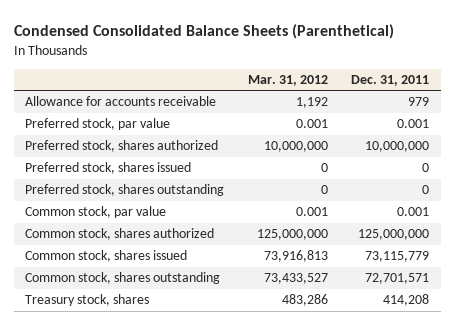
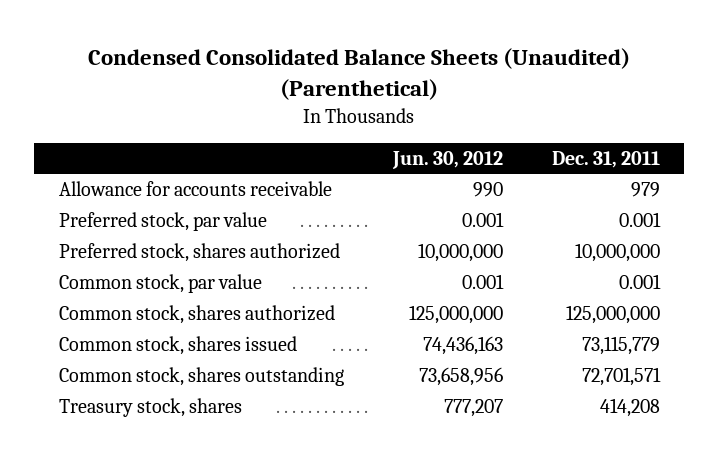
[13,23,394,39] Condensed Consolidated Balance Sheets (Parenthetical) -> [88,48,631,101] Condensed Consolidated Balance Sheets (Unaudited) (Parenthetical)
[247,75,328,87] Mar. 31, 2012 -> none
none -> [391,150,503,169] Jun. 30, 2012
[25,162,192,175] Preferred stock, shares issued -> none
[25,184,225,197] Preferred stock, shares outstanding -> none

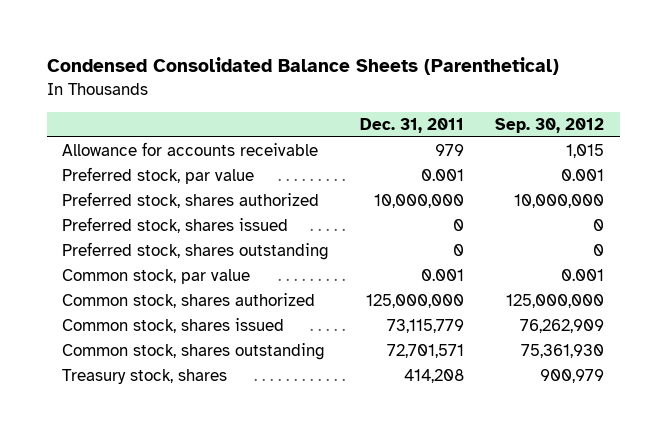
[88,48,631,101] Condensed Consolidated Balance Sheets (Unaudited) (Parenthetical) -> [46,57,559,76] Condensed Consolidated Balance Sheets (Parenthetical)
[391,150,503,169] Jun. 30, 2012 -> none
none -> [495,117,605,133] Sep. 30, 2012
none -> [62,217,289,234] Preferred stock, shares issued
none -> [62,242,330,261] Preferred stock, shares outstanding

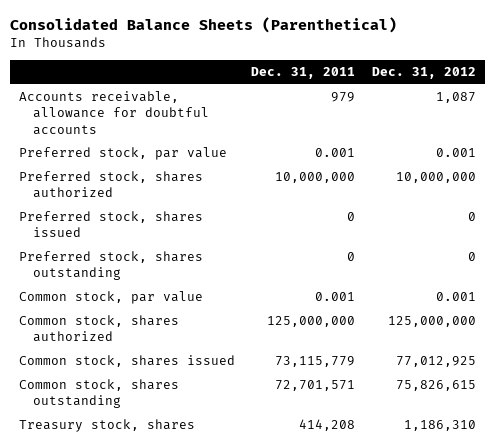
[46,57,559,76] Condensed Consolidated Balance Sheets (Parenthetical) -> [10,17,398,34] Consolidated Balance Sheets (Parenthetical)
[495,117,605,133] Sep. 30, 2012 -> none
none -> [372,67,477,80] Dec. 31, 2012
[62,142,319,157] Allowance for accounts receivable -> [18,91,210,135] Accounts receivable, allowance for doubtful accounts

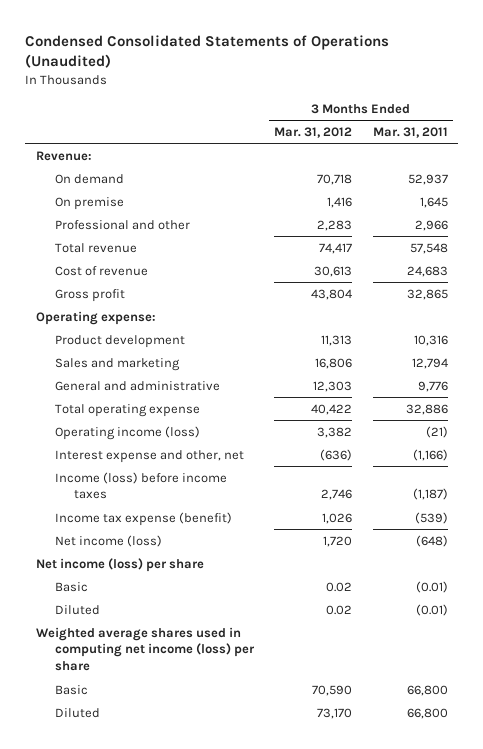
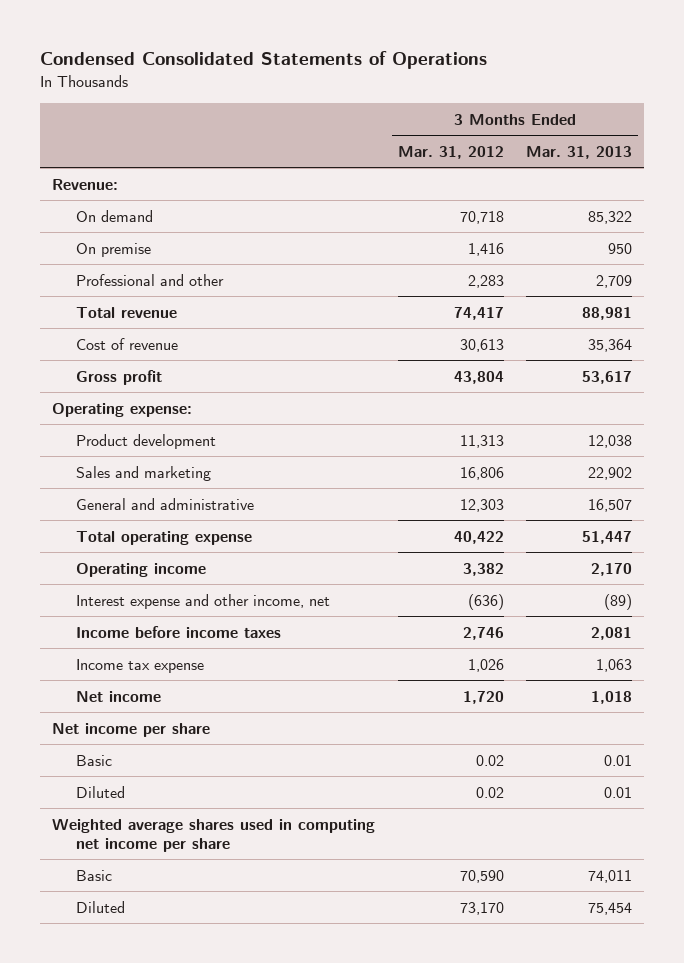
[25,34,390,69] Condensed Consolidated Statements of Operations (Unaudited) -> [40,51,488,70] Condensed Consolidated Statements of Operations
[372,126,448,138] Mar. 31, 2011 -> none
none -> [526,145,633,159] Mar. 31, 2013
[54,425,200,440] Operating income (loss) -> [76,562,207,577] Operating income
[54,449,244,463] Interest expense and other, net -> [76,593,331,609] Interest expense and other income, net
[54,471,227,500] Income (loss) before income taxes -> [76,625,282,638] Income before income taxes
[54,511,232,526] Income tax expense (benefit) -> [76,658,205,673] Income tax expense
[54,534,162,547] Net income (loss) -> [76,690,162,702] Net income
[35,557,204,572] Net income (loss) per share -> [51,722,210,737] Net income per share
[35,626,255,672] Weighted average shares used in computing net income (loss) per share -> [51,818,375,853] Weighted average shares used in computing net income per share

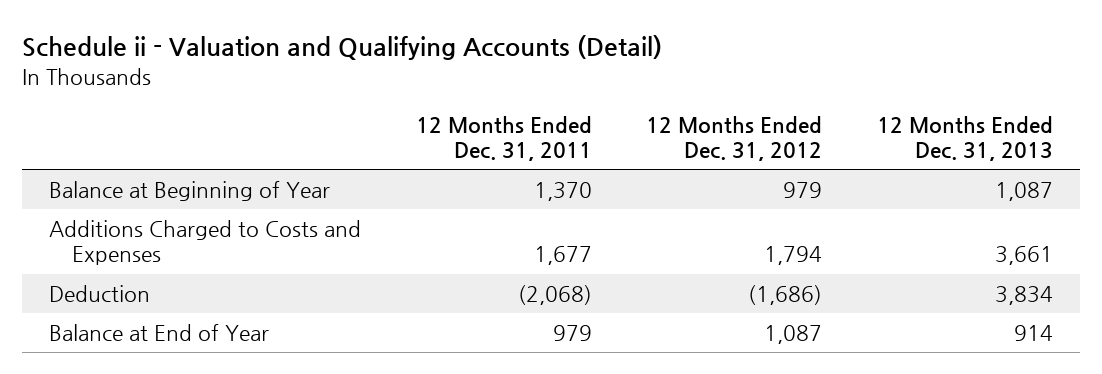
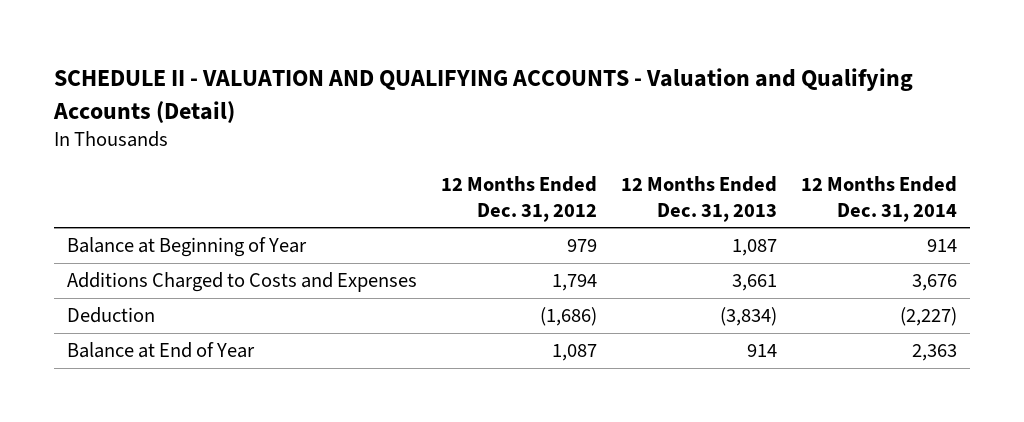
[22,35,663,61] Schedule ii - Valuation and Qualifying Accounts (Detail) -> [53,68,914,123] SCHEDULE II - VALUATION AND QUALIFYING ACCOUNTS - Valuation and Qualifying Accounts (Detail)
[415,115,592,162] 12 Months Ended Dec. 31, 2011 -> none
none -> [801,176,958,222] 12 Months Ended Dec. 31, 2014
[994,285,1053,305] 3,834 -> [720,307,778,327] (3,834)

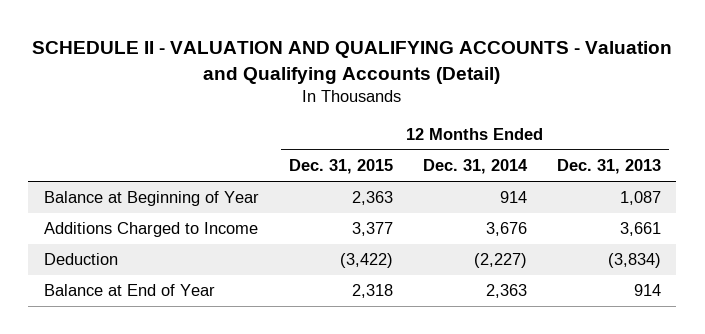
[440,176,597,222] 12 Months Ended Dec. 31, 2012 -> none
none -> [288,159,393,175] Dec. 31, 2015
[66,272,417,293] Additions Charged to Costs and Expenses -> [43,222,258,238] Additions Charged to Income

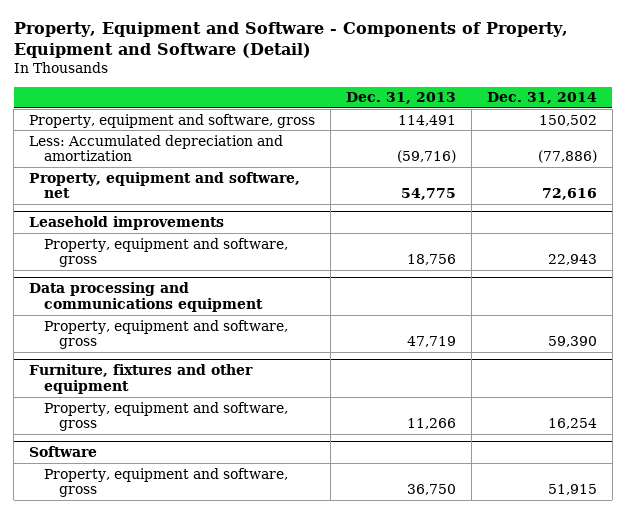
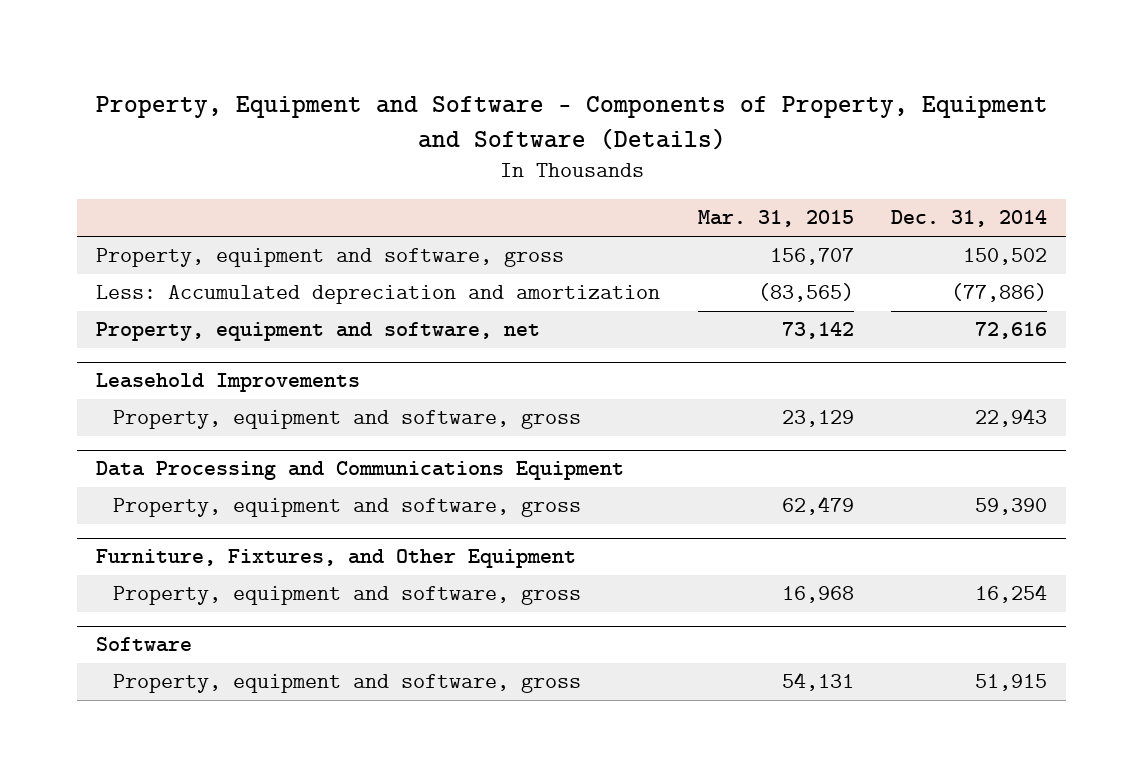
[13,22,568,59] Property, Equipment and Software - Components of Property, Equipment and Software (Detail) -> [95,96,1048,150] Property, Equipment and Software - Components of Property, Equipment and Software (Details)
[346,92,457,105] Dec. 31, 2013 -> none
none -> [697,210,854,228] Mar. 31, 2015
[29,216,225,231] Leasehold improvements -> [96,373,361,393] Leasehold Improvements
[29,282,264,312] Data processing and communications equipment -> [96,461,625,481] Data Processing and Communications Equipment
[29,364,254,394] Furniture, fixtures and other equipment -> [96,549,577,569] Furniture, Fixtures, and Other Equipment

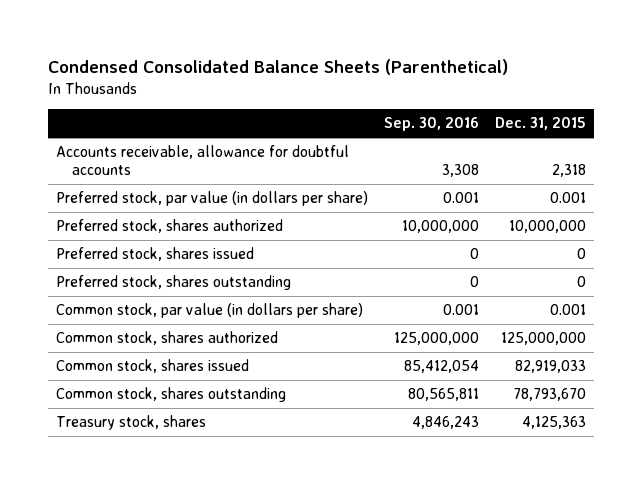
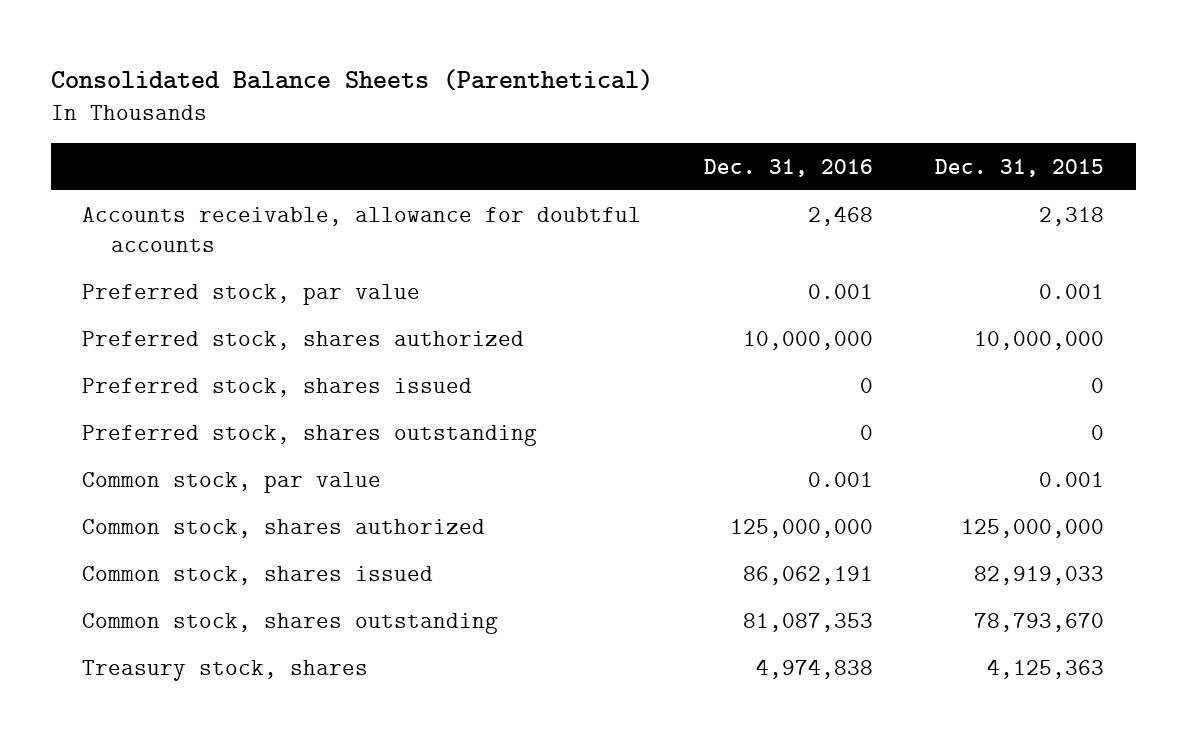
[48,58,509,75] Condensed Consolidated Balance Sheets (Parenthetical) -> [51,68,654,91] Consolidated Balance Sheets (Parenthetical)
[384,117,480,132] Sep. 30, 2016 -> none
none -> [703,158,873,177] Dec. 31, 2016
[56,191,369,207] Preferred stock, par value (in dollars per share) -> [82,283,421,305] Preferred stock, par value
[56,303,364,319] Common stock, par value (in dollars per share) -> [82,471,382,493] Common stock, par value

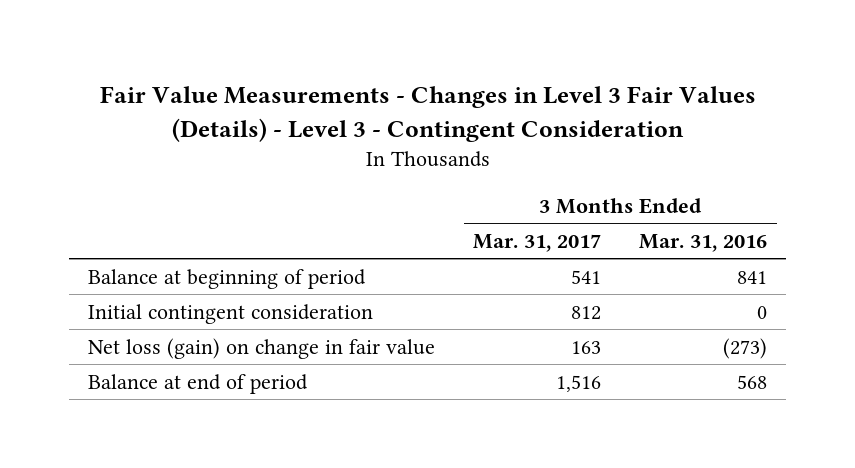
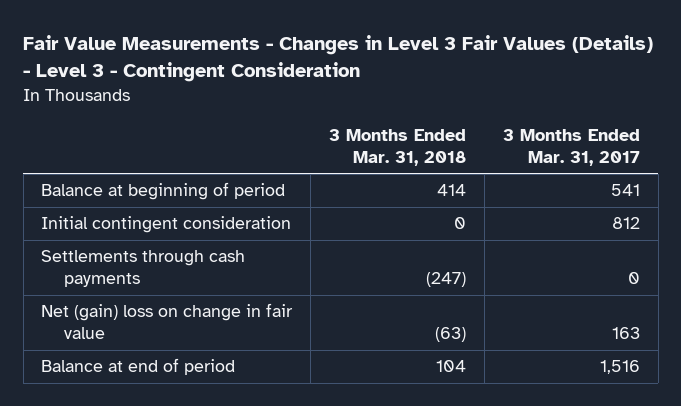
[639,233,768,252] Mar. 31, 2016 -> none
none -> [329,128,467,166] 3 Months Ended Mar. 31, 2018
none -> [41,250,246,288] Settlements through cash payments
[87,337,435,359] Net loss (gain) on change in fair value -> [41,303,294,340] Net (gain) loss on change in fair value

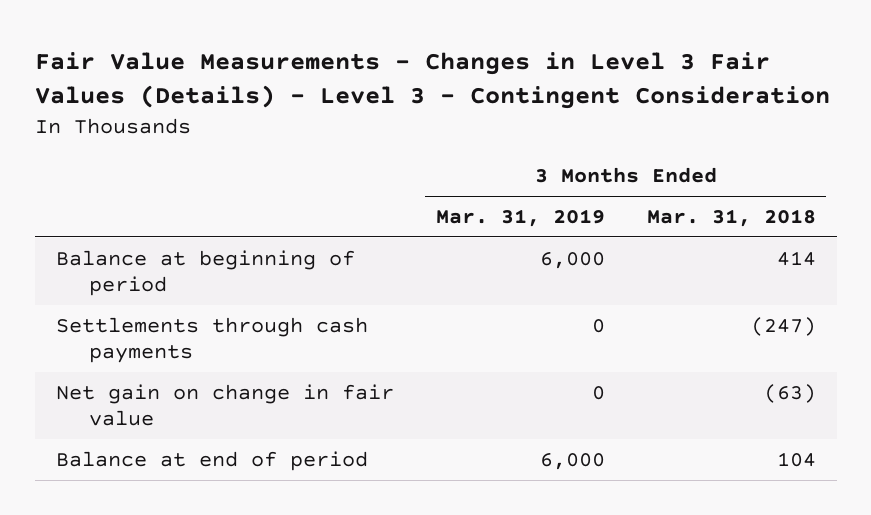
[502,128,640,166] 3 Months Ended Mar. 31, 2017 -> none
none -> [435,208,605,227] Mar. 31, 2019
[41,216,292,234] Initial contingent consideration -> none
[41,303,294,340] Net (gain) loss on change in fair value -> [55,383,394,426] Net gain on change in fair value

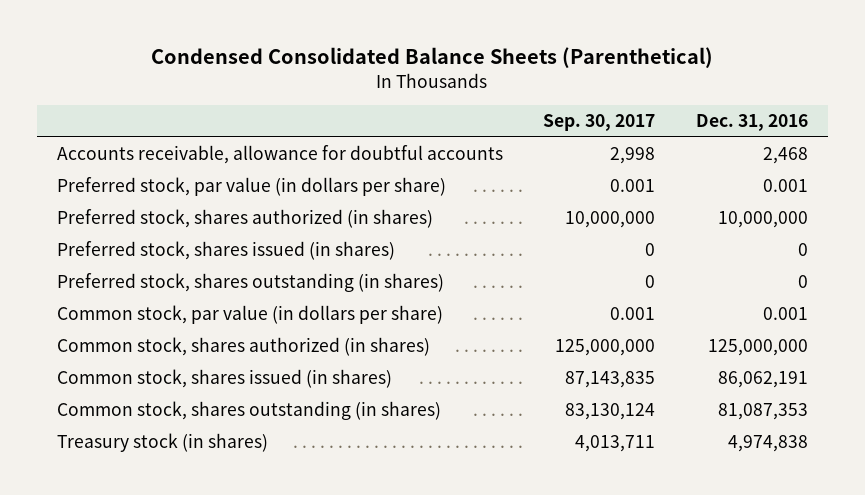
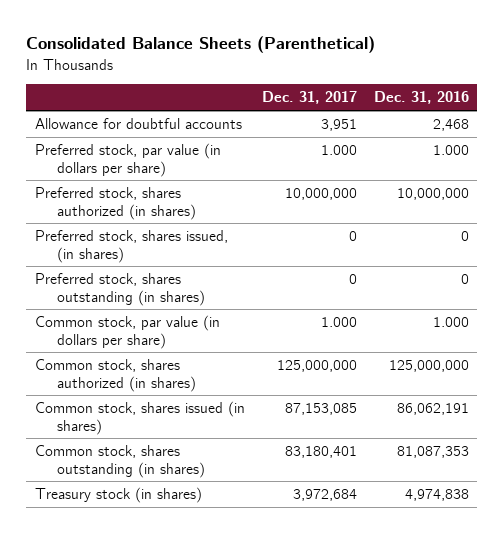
[151,47,714,69] Condensed Consolidated Balance Sheets (Parenthetical) -> [26,36,376,54] Consolidated Balance Sheets (Parenthetical)
[543,114,656,132] Sep. 30, 2017 -> none
none -> [261,91,357,105] Dec. 31, 2017
[57,145,504,165] Accounts receivable, allowance for doubtful accounts -> [34,117,242,129] Allowance for doubtful accounts
[762,179,808,193] 0.001 -> [432,144,469,155] 1.000
[57,241,396,261] Preferred stock, shares issued (in shares) -> [34,229,228,263] Preferred stock, shares issued, (in shares)
[762,307,808,321] 0.001 -> [432,316,469,327] 1.000

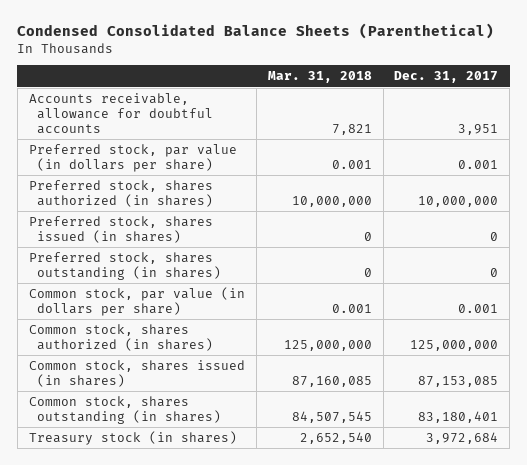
[26,36,376,54] Consolidated Balance Sheets (Parenthetical) -> [17,23,495,40] Condensed Consolidated Balance Sheets (Parenthetical)
[373,91,469,105] Dec. 31, 2016 -> none
none -> [267,71,372,84] Mar. 31, 2018
[34,117,242,129] Allowance for doubtful accounts -> [28,92,214,134] Accounts receivable, allowance for doubtful accounts
[320,144,357,155] 1.000 -> [458,159,499,169] 0.001
[34,229,228,263] Preferred stock, shares issued, (in shares) -> [28,215,213,243] Preferred stock, shares issued (in shares)
[320,316,357,327] 1.000 -> [458,303,499,313] 0.001

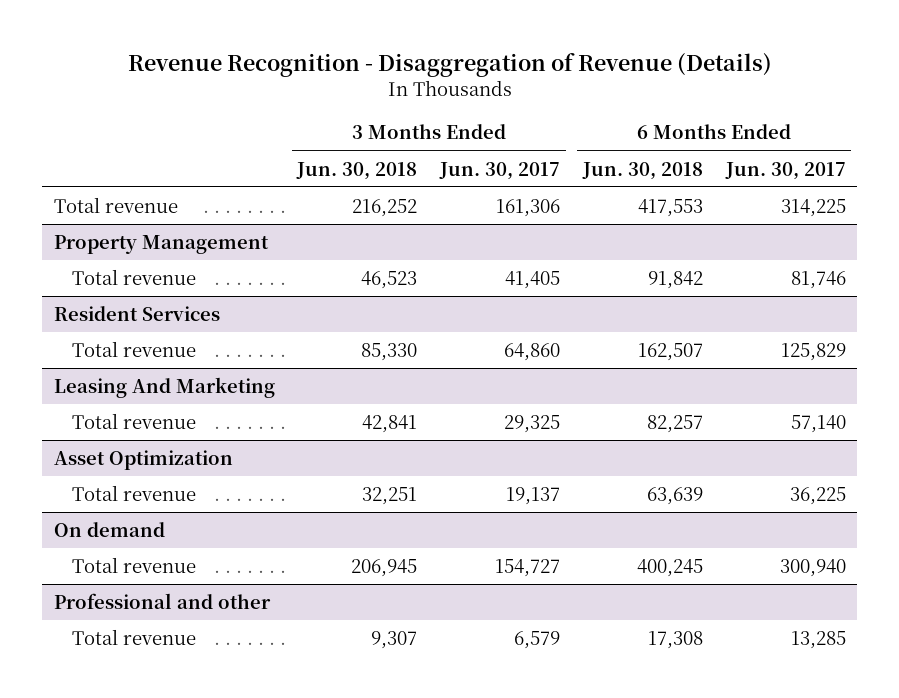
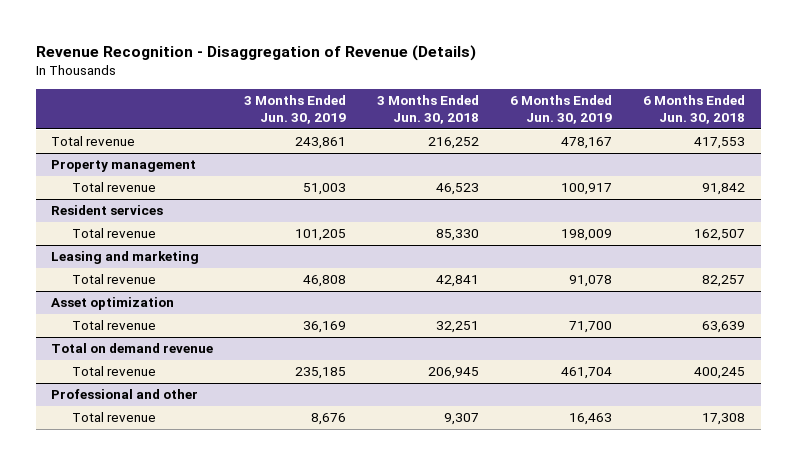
[439,161,561,180] Jun. 30, 2017 -> none
[724,161,846,180] Jun. 30, 2017 -> none
none -> [244,95,347,125] 3 Months Ended Jun. 30, 2019
none -> [510,95,613,125] 6 Months Ended Jun. 30, 2019
[53,234,269,254] Property Management -> [51,160,197,173] Property management
[53,305,220,321] Resident Services -> [51,205,164,216] Resident services
[53,376,275,398] Leasing And Marketing -> [51,251,200,265] Leasing and marketing
[53,449,233,470] Asset Optimization -> [51,297,175,311] Asset optimization
[53,521,165,537] On demand -> [51,343,214,354] Total on demand revenue

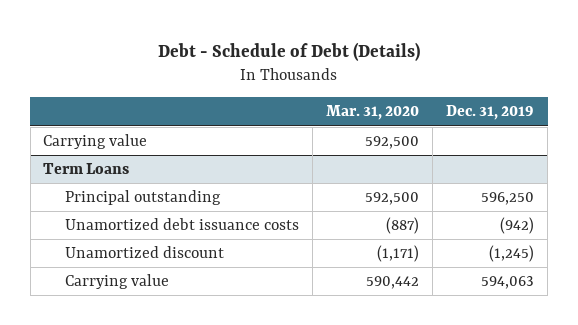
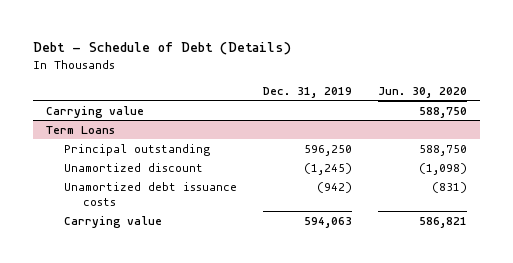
[326,105,420,121] Mar. 31, 2020 -> none
none -> [378,86,468,98] Jun. 30, 2020
[65,218,300,231] Unamortized debt issuance costs -> [64,181,238,206] Unamortized debt issuance costs

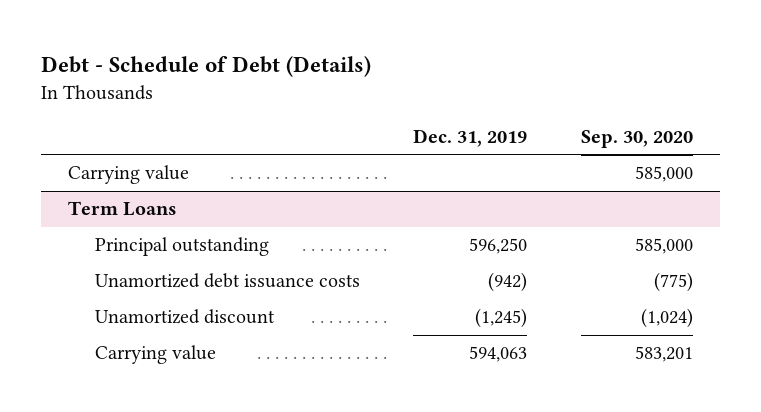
[378,86,468,98] Jun. 30, 2020 -> none
none -> [581,129,694,148] Sep. 30, 2020
[64,162,204,172] Unamortized discount -> [94,309,275,325] Unamortized discount

